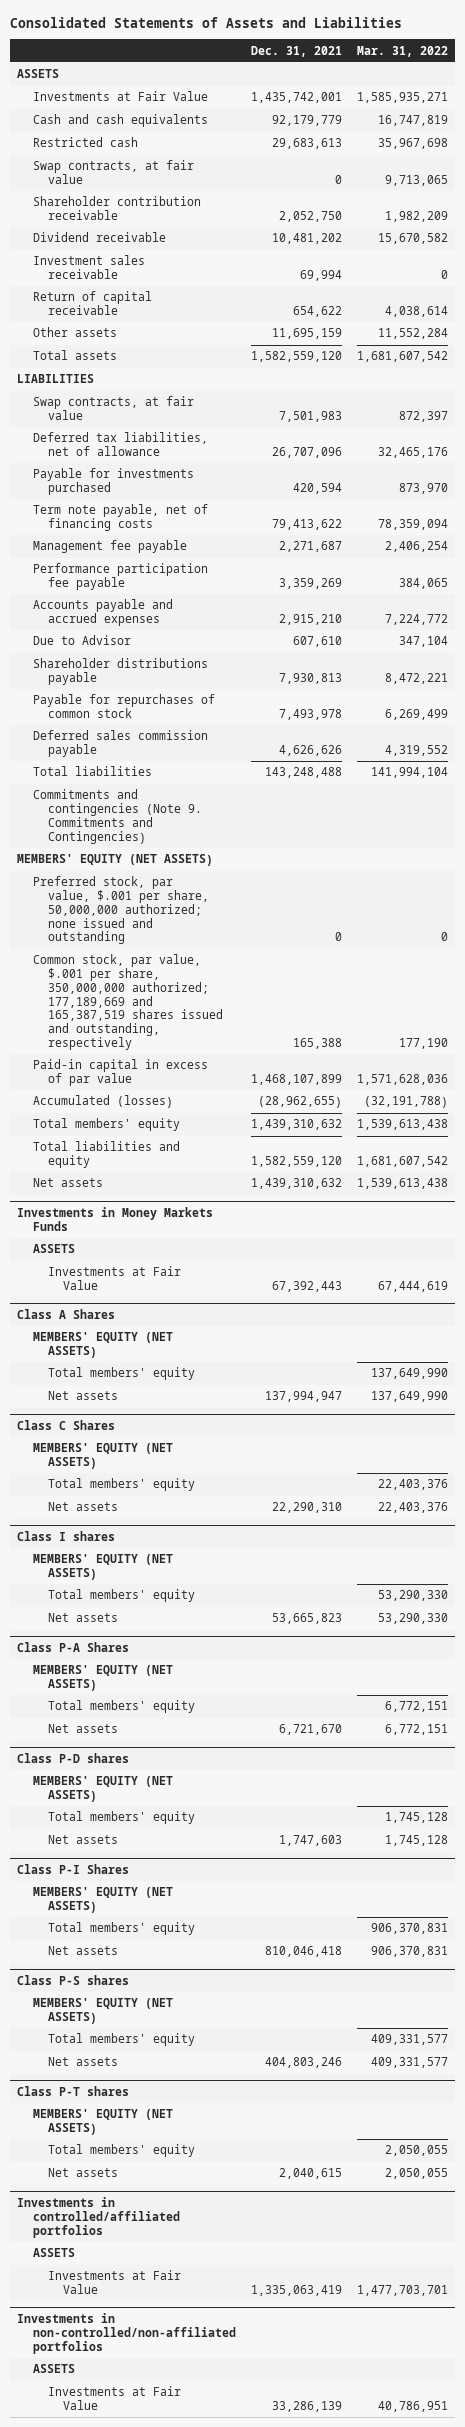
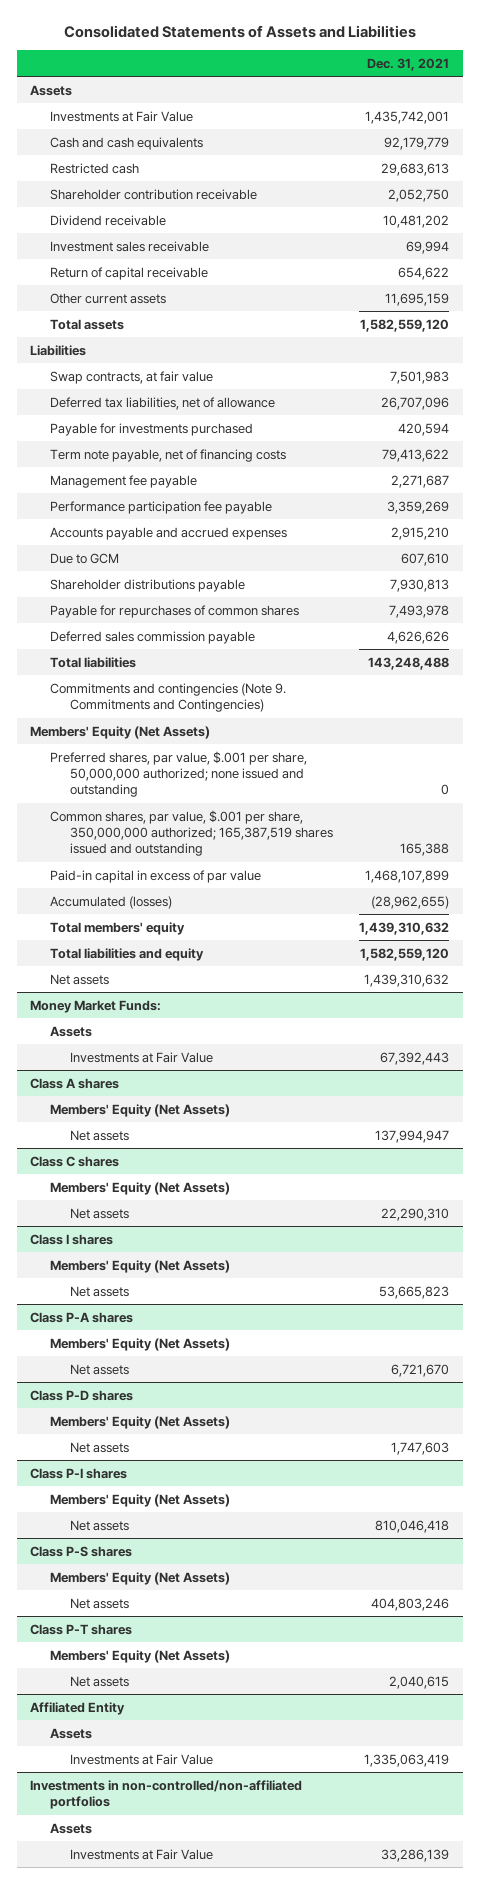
[356,45,448,57] Mar. 31, 2022 -> none
[17,69,60,79] ASSETS -> [29,84,72,96] Assets
[32,160,194,185] Swap contracts, at fair value -> none
[32,327,117,338] Other assets -> [49,292,166,304] Other current assets
[17,374,95,384] LIABILITIES -> [29,344,86,356] Liabilities
[32,635,131,646] Due to Advisor -> [49,552,119,564] Due to GCM
[32,694,215,719] Payable for repurchases of common stock -> [49,604,299,618] Payable for repurchases of common shares
[17,854,214,867] MEMBERS' EQUITY (NET ASSETS) -> [29,725,210,739] Members' Equity (Net Assets)
[32,876,209,945] Preferred stock, par value, $.001 per share, 50,000,000 authorized; none issued and outstanding -> [49,750,307,798] Preferred shares, par value, $.001 per share, 50,000,000 authorized; none issued and outstanding
[32,954,223,1051] Common stock, par value, $.001 per share, 350,000,000 authorized; 177,189,669 and 165,387,519 shares issued and outstanding, respectively -> [49,809,333,857] Common shares, par value, $.001 per share, 350,000,000 authorized; 165,387,519 shares issued and outstanding
[17,1207,214,1232] Investments in Money Markets Funds -> [29,999,161,1013] Money Market Funds:
[32,1244,75,1254] ASSETS -> [49,1025,92,1037] Assets
[47,1367,195,1381] Total members' equity -> none
[17,1309,116,1320] Class A Shares -> [29,1077,119,1089] Class A shares
[32,1332,173,1359] MEMBERS' EQUITY (NET ASSETS) -> [49,1103,230,1117] Members' Equity (Net Assets)
[47,1478,195,1492] Total members' equity -> none
[17,1420,116,1431] Class C Shares -> [29,1155,119,1167] Class C shares
[32,1443,173,1470] MEMBERS' EQUITY (NET ASSETS) -> [49,1181,230,1195] Members' Equity (Net Assets)
[47,1589,195,1603] Total members' equity -> none
[32,1554,173,1581] MEMBERS' EQUITY (NET ASSETS) -> [49,1259,230,1273] Members' Equity (Net Assets)
[47,1700,195,1714] Total members' equity -> none
[17,1642,130,1653] Class P-A Shares -> [29,1311,133,1323] Class P-A shares
[32,1665,173,1692] MEMBERS' EQUITY (NET ASSETS) -> [49,1337,230,1351] Members' Equity (Net Assets)
[47,1811,195,1825] Total members' equity -> none
[32,1776,173,1803] MEMBERS' EQUITY (NET ASSETS) -> [49,1415,230,1429] Members' Equity (Net Assets)
[47,1922,195,1936] Total members' equity -> none
[17,1864,130,1875] Class P-I Shares -> [29,1467,127,1479] Class P-I shares
[32,1887,173,1914] MEMBERS' EQUITY (NET ASSETS) -> [49,1493,230,1507] Members' Equity (Net Assets)
[47,2033,195,2047] Total members' equity -> none
[32,1998,173,2025] MEMBERS' EQUITY (NET ASSETS) -> [49,1571,230,1585] Members' Equity (Net Assets)
[47,2144,195,2158] Total members' equity -> none
[32,2109,173,2136] MEMBERS' EQUITY (NET ASSETS) -> [49,1649,230,1663] Members' Equity (Net Assets)
[17,2197,180,2238] Investments in controlled/affiliated portfolios -> [29,1701,125,1715] Affiliated Entity
[32,2248,75,2258] ASSETS -> [49,1727,92,1739] Assets
[32,2364,75,2374] ASSETS -> [49,1822,92,1834] Assets

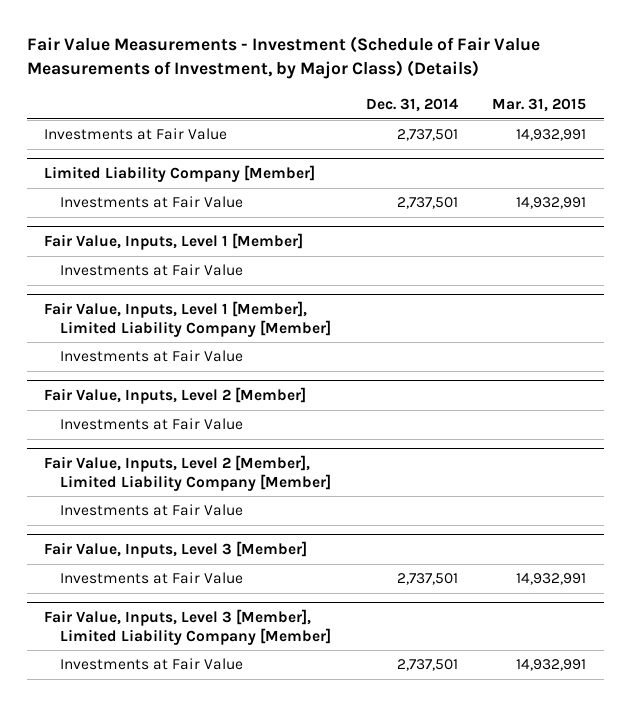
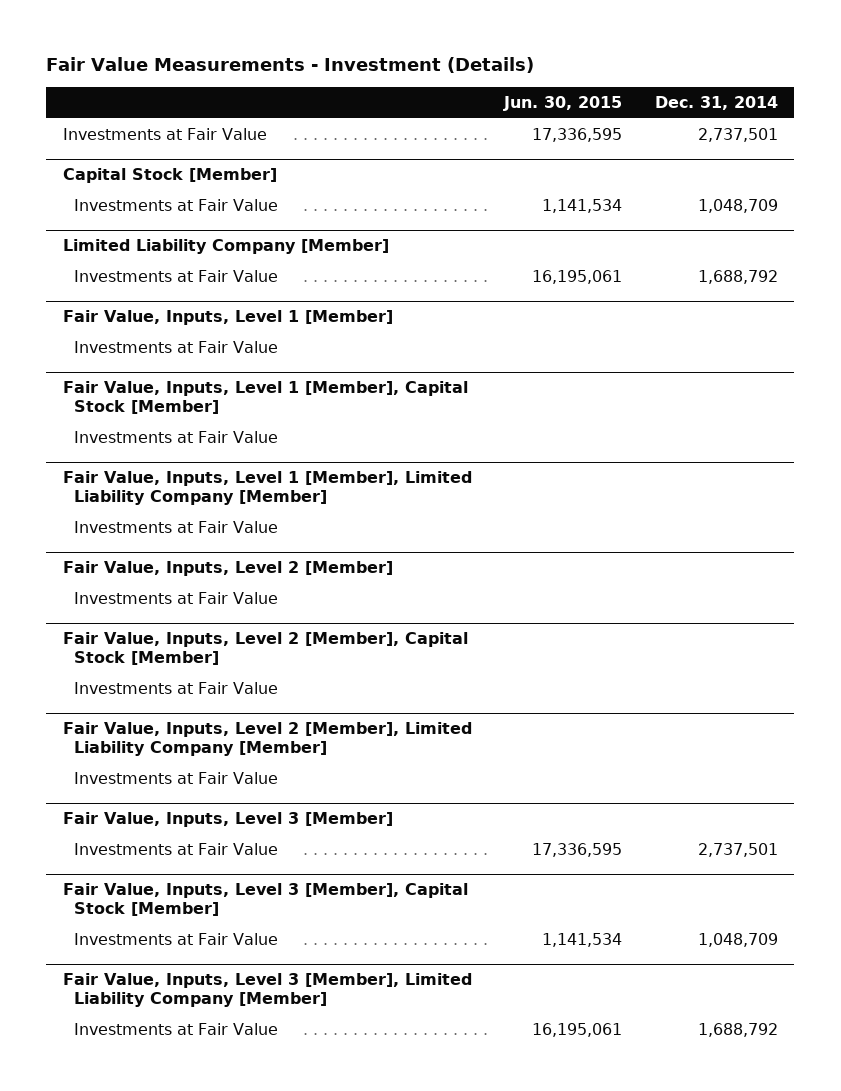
[26,36,540,80] Fair Value Measurements - Investment (Schedule of Fair Value Measurements of Investment, by Major Class) (Details) -> [46,57,535,74] Fair Value Measurements - Investment (Details)
[492,98,587,113] Mar. 31, 2015 -> none
none -> [503,96,623,112] Jun. 30, 2015
none -> [62,168,277,184] Capital Stock [Member]
none -> [74,199,279,212] Investments at Fair Value
[396,197,458,210] 2,737,501 -> [697,270,778,285] 1,688,792
none -> [62,381,468,415] Fair Value, Inputs, Level 1 [Member], Capital Stock [Member]
none -> [74,431,279,444] Investments at Fair Value
none -> [62,632,468,666] Fair Value, Inputs, Level 2 [Member], Capital Stock [Member]
none -> [74,682,279,695] Investments at Fair Value
none -> [62,883,468,917] Fair Value, Inputs, Level 3 [Member], Capital Stock [Member]
none -> [74,933,279,946] Investments at Fair Value
[396,659,458,672] 2,737,501 -> [697,1023,778,1038] 1,688,792

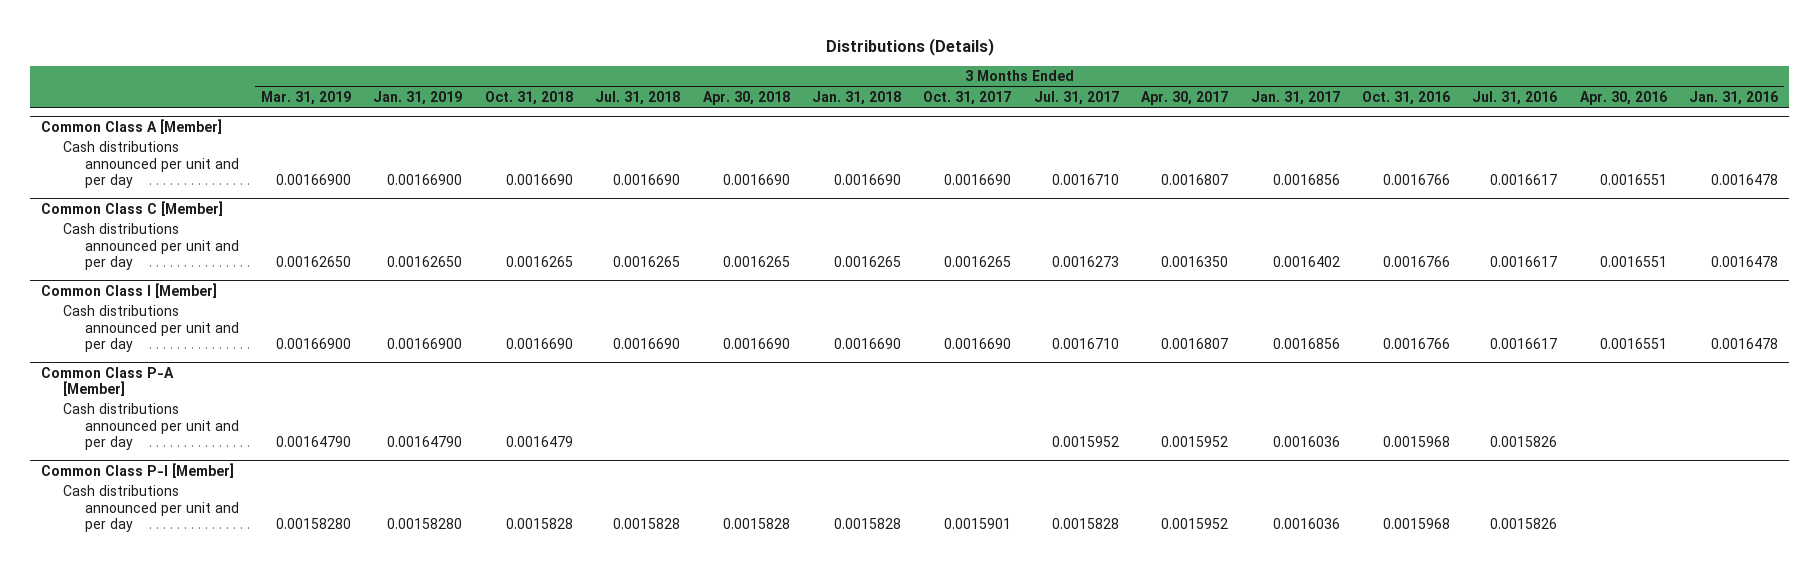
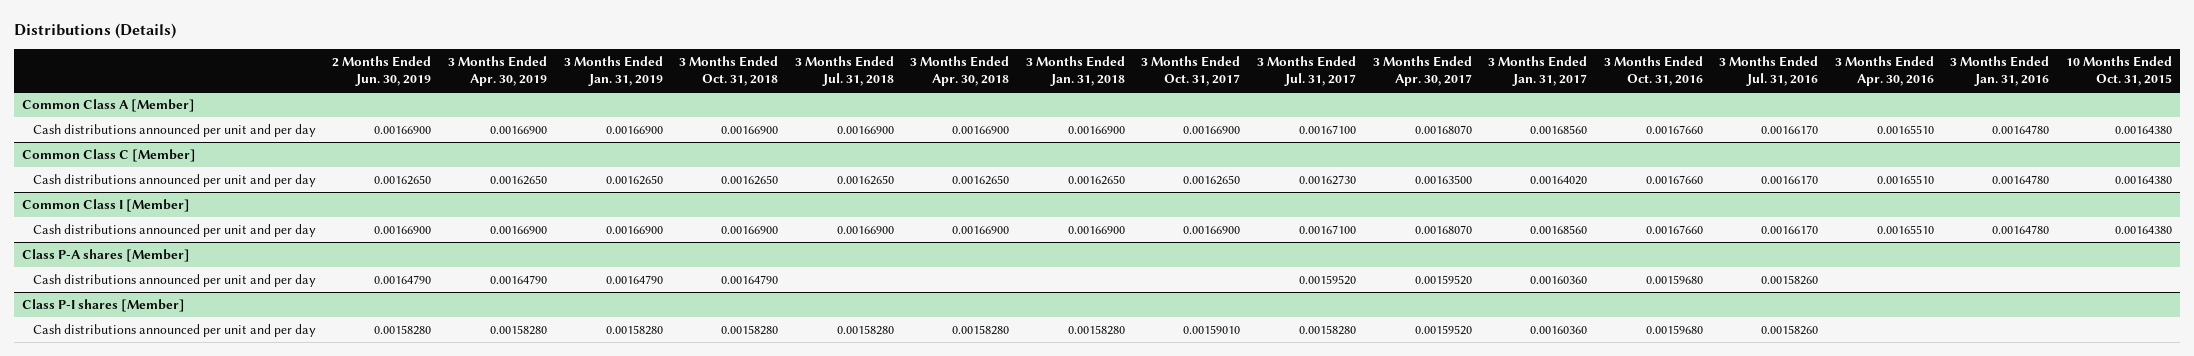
[261,90,352,105] Mar. 31, 2019 -> none
none -> [332,55,432,87] 2 Months Ended Jun. 30, 2019
none -> [448,55,548,87] 3 Months Ended Apr. 30, 2019
none -> [2065,55,2172,87] 10 Months Ended Oct. 31, 2015
[505,173,573,185] 0.0016690 -> [721,125,779,134] 0.00166900
[613,173,681,185] 0.0016690 -> [836,125,894,134] 0.00166900
[722,173,790,185] 0.0016690 -> [952,125,1010,134] 0.00166900
[834,173,902,185] 0.0016690 -> [1067,125,1125,134] 0.00166900
[944,173,1012,185] 0.0016690 -> [1183,125,1241,134] 0.00166900
[1051,173,1119,185] 0.0016710 -> [1298,124,1356,134] 0.00167100
[1161,173,1229,185] 0.0016807 -> [1414,124,1472,134] 0.00168070
[1272,173,1340,185] 0.0016856 -> [1530,124,1588,134] 0.00168560
[1383,173,1451,185] 0.0016766 -> [1645,124,1703,134] 0.00167660
[1490,173,1558,185] 0.0016617 -> [1761,124,1819,134] 0.00166170
[1599,173,1667,185] 0.0016551 -> [1876,124,1934,134] 0.00165510
[1711,173,1779,185] 0.0016478 -> [1992,124,2050,134] 0.00164780
[505,255,573,267] 0.0016265 -> [721,174,779,185] 0.00162650
[613,255,681,267] 0.0016265 -> [836,174,894,185] 0.00162650
[722,255,790,267] 0.0016265 -> [952,174,1010,185] 0.00162650
[834,255,902,267] 0.0016265 -> [1067,174,1125,185] 0.00162650
[944,255,1012,267] 0.0016265 -> [1183,174,1241,185] 0.00162650
[1051,255,1119,267] 0.0016273 -> [1298,174,1356,185] 0.00162730
[1161,255,1229,267] 0.0016350 -> [1414,174,1472,184] 0.00163500
[1272,255,1340,267] 0.0016402 -> [1530,175,1588,185] 0.00164020
[1383,255,1451,267] 0.0016766 -> [1645,174,1703,184] 0.00167660
[1490,255,1558,267] 0.0016617 -> [1761,174,1819,184] 0.00166170
[1599,255,1667,267] 0.0016551 -> [1876,174,1934,184] 0.00165510
[1711,255,1779,267] 0.0016478 -> [1992,174,2050,184] 0.00164780
[505,337,573,349] 0.0016690 -> [721,225,779,234] 0.00166900
[613,337,681,349] 0.0016690 -> [836,225,894,234] 0.00166900
[722,337,790,349] 0.0016690 -> [952,225,1010,234] 0.00166900
[834,337,902,349] 0.0016690 -> [1067,225,1125,234] 0.00166900
[944,337,1012,349] 0.0016690 -> [1183,225,1241,234] 0.00166900
[1051,337,1119,349] 0.0016710 -> [1298,224,1356,234] 0.00167100
[1161,337,1229,349] 0.0016807 -> [1414,224,1472,234] 0.00168070
[1272,337,1340,349] 0.0016856 -> [1530,224,1588,234] 0.00168560
[1383,337,1451,349] 0.0016766 -> [1645,224,1703,234] 0.00167660
[1490,337,1558,349] 0.0016617 -> [1761,224,1819,234] 0.00166170
[1599,337,1667,349] 0.0016551 -> [1876,224,1934,234] 0.00165510
[1711,337,1779,349] 0.0016478 -> [1992,224,2050,234] 0.00164780
[41,366,175,396] Common Class P-A [Member] -> [21,248,190,262] Class P-A shares [Member]
[505,435,573,447] 0.0016479 -> [721,274,779,284] 0.00164790
[1051,435,1119,447] 0.0015952 -> [1298,274,1356,285] 0.00159520
[1161,435,1229,447] 0.0015952 -> [1414,274,1472,285] 0.00159520
[1272,435,1340,447] 0.0016036 -> [1530,275,1588,284] 0.00160360
[1383,435,1451,447] 0.0015968 -> [1645,274,1703,284] 0.00159680
[1490,435,1558,447] 0.0015826 -> [1761,274,1819,285] 0.00158260
[41,462,235,478] Common Class P-I [Member] -> [21,298,185,312] Class P-I shares [Member]
[505,517,573,529] 0.0015828 -> [721,324,779,335] 0.00158280
[613,517,681,529] 0.0015828 -> [836,324,894,335] 0.00158280
[722,517,790,529] 0.0015828 -> [952,324,1010,335] 0.00158280
[834,517,902,529] 0.0015828 -> [1067,324,1125,335] 0.00158280
[944,517,1012,529] 0.0015901 -> [1183,324,1241,334] 0.00159010
[1051,517,1119,529] 0.0015828 -> [1298,324,1356,335] 0.00158280
[1161,517,1229,529] 0.0015952 -> [1414,324,1472,335] 0.00159520
[1272,517,1340,529] 0.0016036 -> [1530,325,1588,334] 0.00160360
[1383,517,1451,529] 0.0015968 -> [1645,324,1703,334] 0.00159680
[1490,517,1558,529] 0.0015826 -> [1761,324,1819,335] 0.00158260

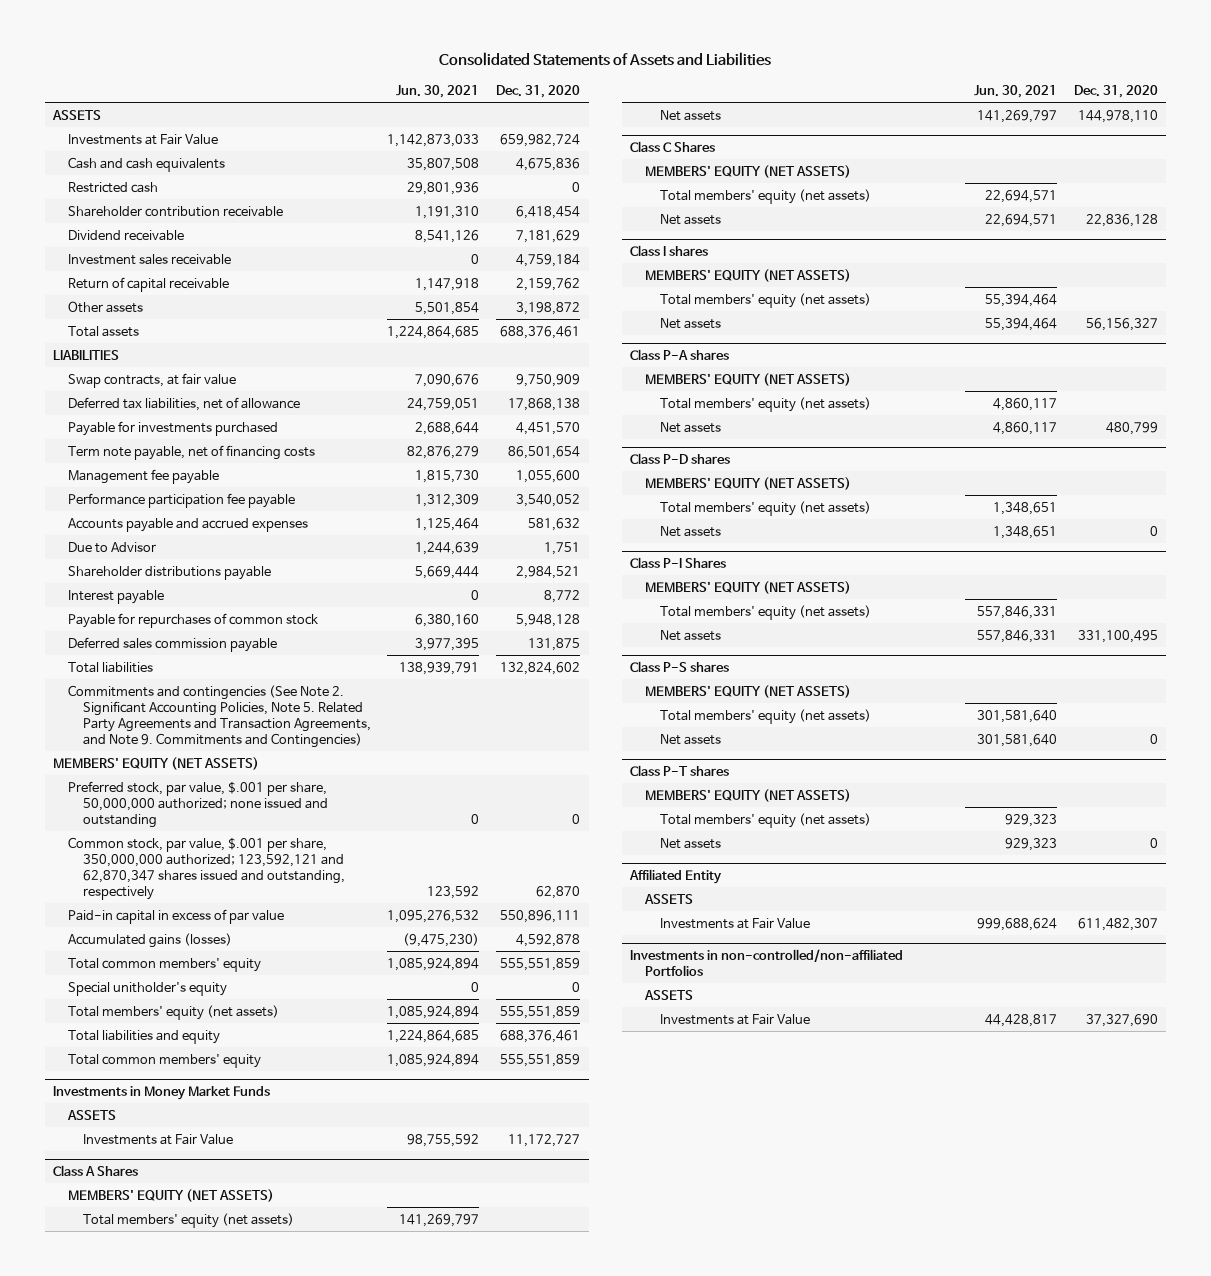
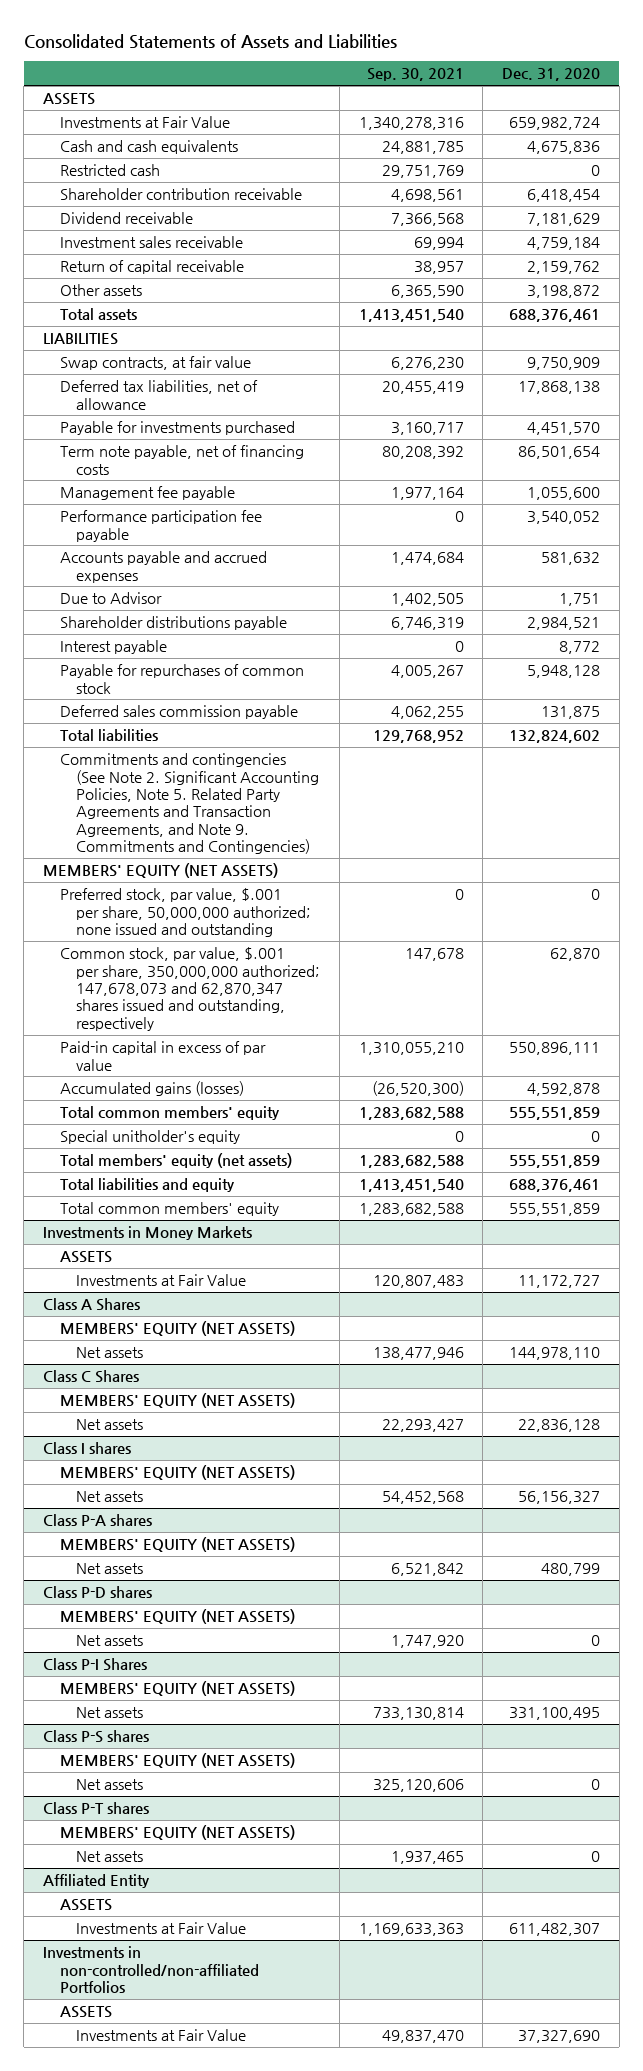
[396,84,480,98] Jun. 30, 2021 -> none
none -> [366,68,464,82] Sep. 30, 2021
[67,836,345,901] Common stock, par value, $.001 per share, 350,000,000 authorized; 123,592,121 and 62,870,347 shares issued and outstanding, respectively -> [59,947,321,1031] Common stock, par value, $.001 per share, 350,000,000 authorized; 147,678,073 and 62,870,347 shares issued and outstanding, respectively
[53,1085,271,1100] Investments in Money Market Funds -> [43,1226,253,1241] Investments in Money Markets
[82,1212,294,1228] Total members' equity (net assets) -> none
[659,188,871,204] Total members' equity (net assets) -> none
[659,292,871,308] Total members' equity (net assets) -> none
[659,396,871,412] Total members' equity (net assets) -> none
[659,500,871,516] Total members' equity (net assets) -> none
[659,604,871,620] Total members' equity (net assets) -> none
[659,708,871,724] Total members' equity (net assets) -> none
[659,812,871,828] Total members' equity (net assets) -> none

